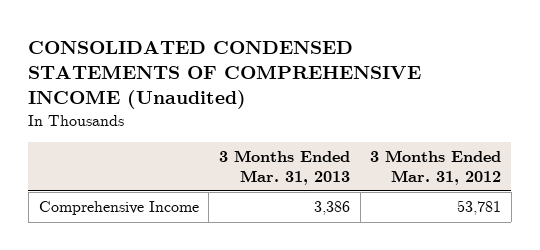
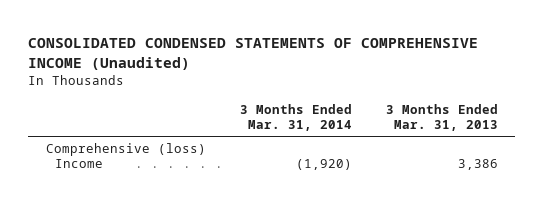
[370,150,502,185] 3 Months Ended Mar. 31, 2012 -> none
none -> [239,104,352,132] 3 Months Ended Mar. 31, 2014
[38,201,199,216] Comprehensive Income -> [45,143,206,169] Comprehensive (loss) Income

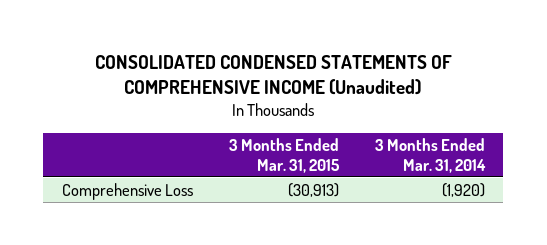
[385,104,498,132] 3 Months Ended Mar. 31, 2013 -> none
none -> [228,137,340,173] 3 Months Ended Mar. 31, 2015
[45,143,206,169] Comprehensive (loss) Income -> [61,183,193,201] Comprehensive Loss

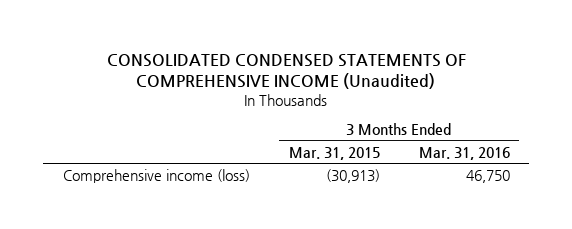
[375,137,487,173] 3 Months Ended Mar. 31, 2014 -> none
none -> [418,146,510,160] Mar. 31, 2016
[61,183,193,201] Comprehensive Loss -> [62,169,250,184] Comprehensive income (loss)

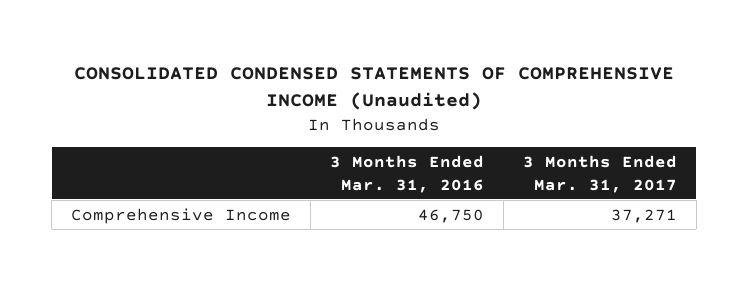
[288,146,380,160] Mar. 31, 2015 -> none
none -> [522,154,677,193] 3 Months Ended Mar. 31, 2017
[62,169,250,184] Comprehensive income (loss) -> [71,207,292,224] Comprehensive Income

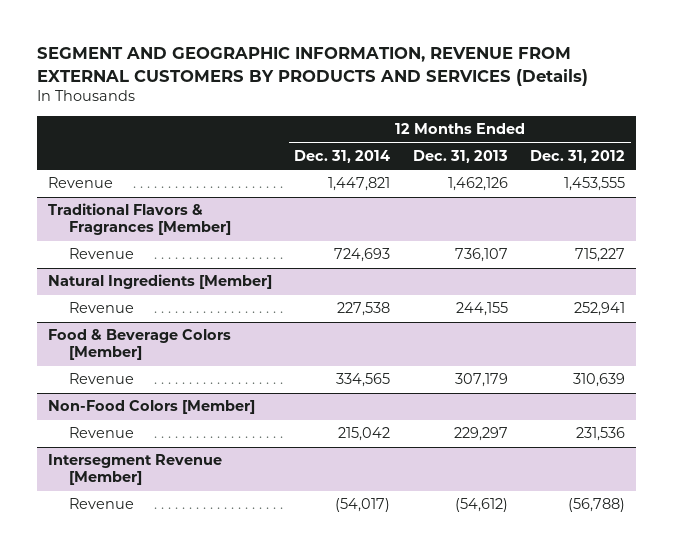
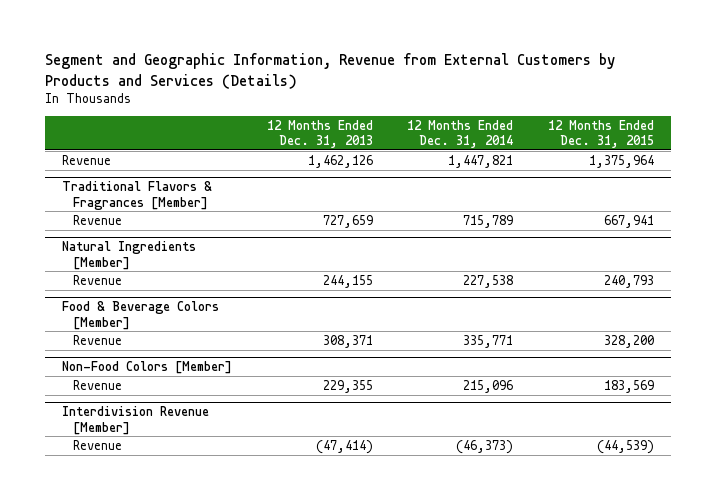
[36,47,588,86] SEGMENT AND GEOGRAPHIC INFORMATION, REVENUE FROM EXTERNAL CUSTOMERS BY PRODUCTS AND SERVICES (Details) -> [45,53,616,89] Segment and Geographic Information, Revenue from External Customers by Products and Services (Details)
[529,149,625,163] Dec. 31, 2012 -> none
none -> [547,119,654,149] 12 Months Ended Dec. 31, 2015
[334,248,391,263] 724,693 -> [463,214,514,228] 715,789
[454,248,508,263] 736,107 -> [322,214,373,228] 727,659
[336,373,391,388] 334,565 -> [463,334,514,348] 335,771
[454,373,508,388] 307,179 -> [322,334,373,348] 308,371
[338,427,391,442] 215,042 -> [463,379,514,393] 215,096
[453,427,508,442] 229,297 -> [322,379,373,393] 229,355
[47,454,222,486] Intersegment Revenue [Member] -> [62,406,210,435] Interdivision Revenue [Member]
[335,498,391,513] (54,017) -> [456,439,514,454] (46,373)
[454,498,508,513] (54,612) -> [315,439,373,454] (47,414)

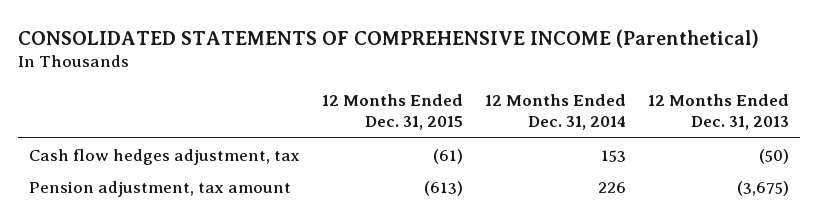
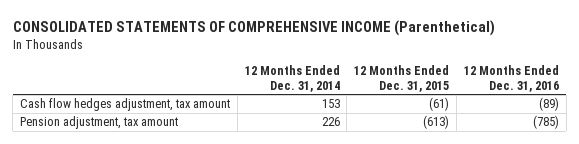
[647,94,789,131] 12 Months Ended Dec. 31, 2013 -> none
none -> [463,64,559,92] 12 Months Ended Dec. 31, 2016
[29,148,301,165] Cash flow hedges adjustment, tax -> [20,98,231,112] Cash flow hedges adjustment, tax amount

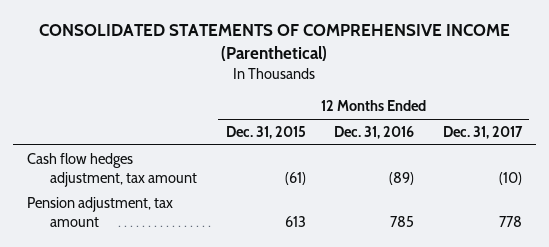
[244,64,340,92] 12 Months Ended Dec. 31, 2014 -> none
none -> [442,126,523,140] Dec. 31, 2017
[423,115,450,130] (613) -> [284,215,306,227] 613
[532,115,559,130] (785) -> [390,215,415,227] 785

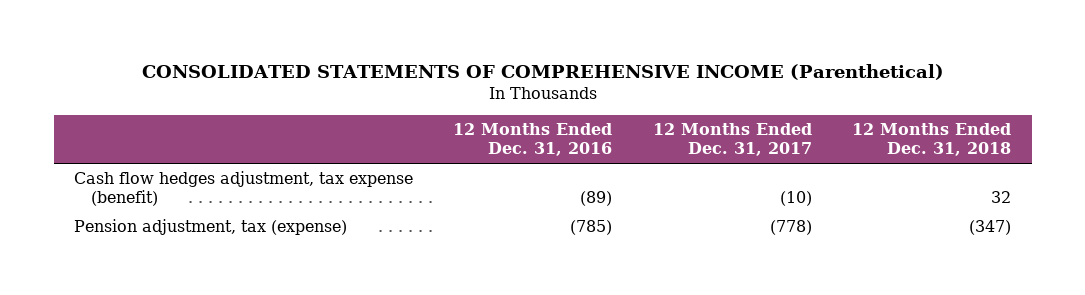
[225,126,306,140] Dec. 31, 2015 -> none
none -> [852,123,1012,157] 12 Months Ended Dec. 31, 2018
[27,152,198,187] Cash flow hedges adjustment, tax amount -> [74,171,414,207] Cash flow hedges adjustment, tax expense (benefit)
[27,196,174,227] Pension adjustment, tax amount -> [74,219,348,236] Pension adjustment, tax (expense)
[390,215,415,227] 785 -> [570,220,613,236] (785)
[498,215,522,227] 778 -> [769,220,812,236] (778)

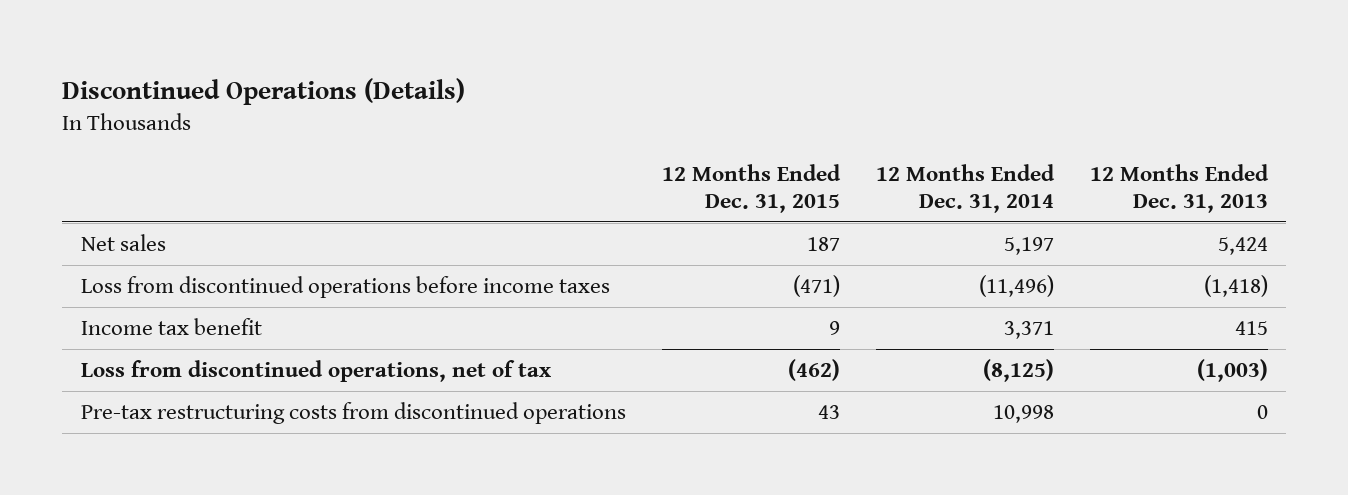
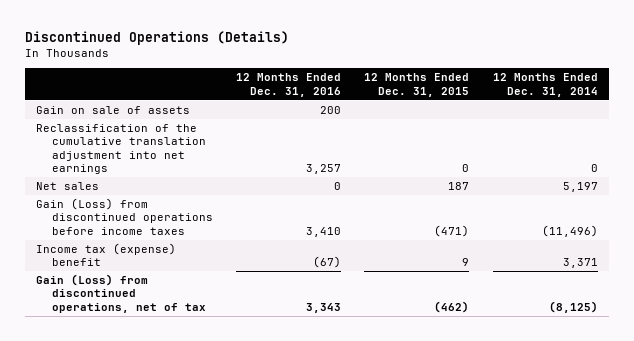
[1089,164,1269,214] 12 Months Ended Dec. 31, 2013 -> none
none -> [235,73,341,97] 12 Months Ended Dec. 31, 2016
none -> [36,106,191,115] Gain on sale of assets
none -> [36,124,206,174] Reclassification of the cumulative translation adjustment into net earnings
[80,402,626,425] Pre-tax restructuring costs from discontinued operations -> none
[80,276,610,299] Loss from discontinued operations before income taxes -> [36,198,213,235] Gain (Loss) from discontinued operations before income taxes
[80,318,262,336] Income tax benefit -> [36,243,177,267] Income tax (expense) benefit
[80,360,551,383] Loss from discontinued operations, net of tax -> [36,274,206,313] Gain (Loss) from discontinued operations, net of tax

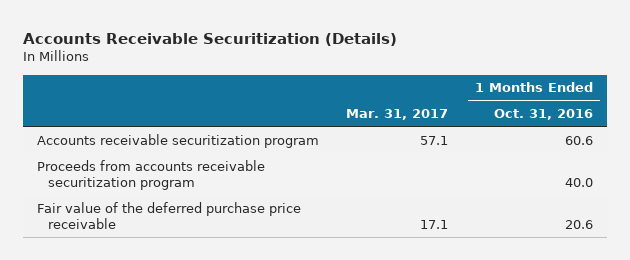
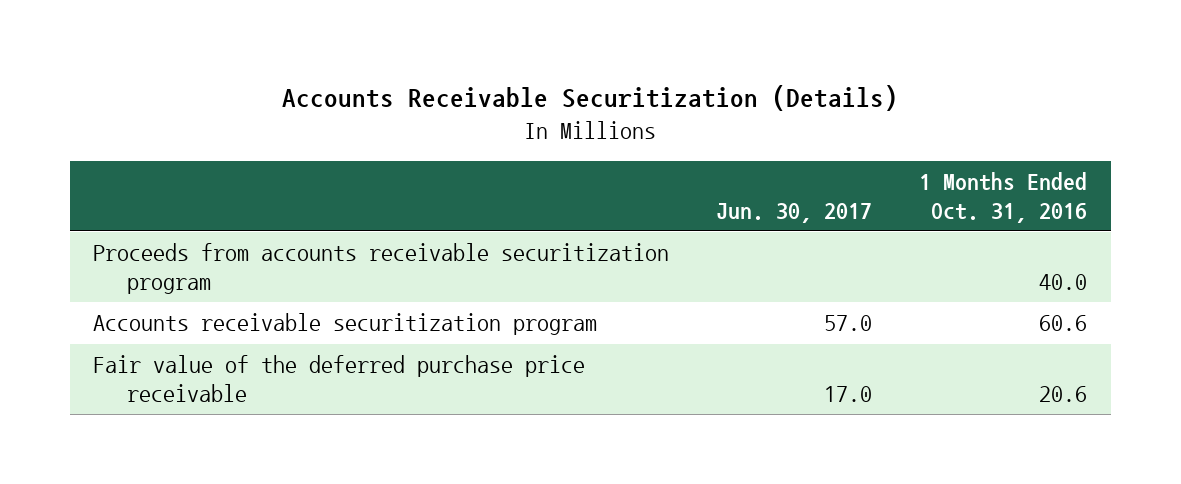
[345,109,448,121] Mar. 31, 2017 -> none
none -> [716,202,873,223] Jun. 30, 2017
[36,133,319,148] Accounts receivable securitization program -> [93,313,598,336] Accounts receivable securitization program

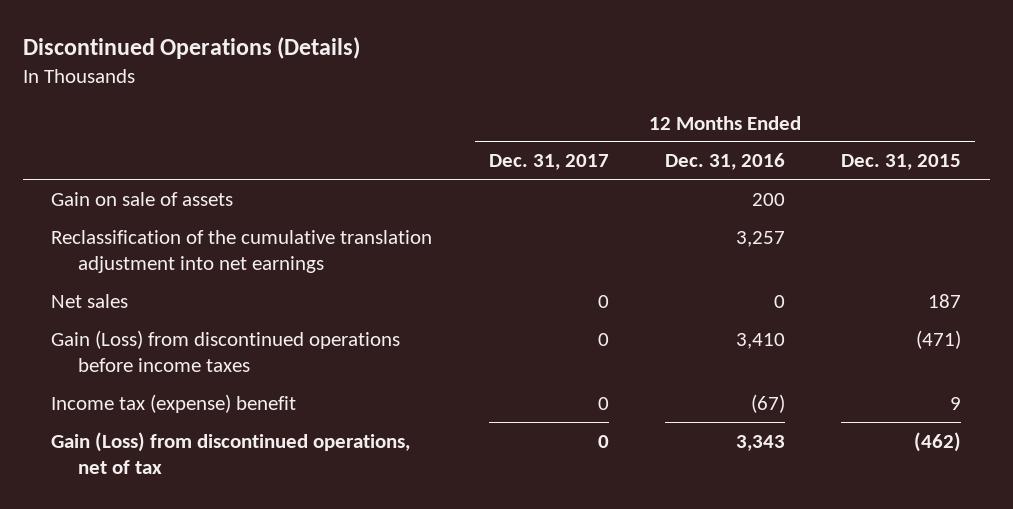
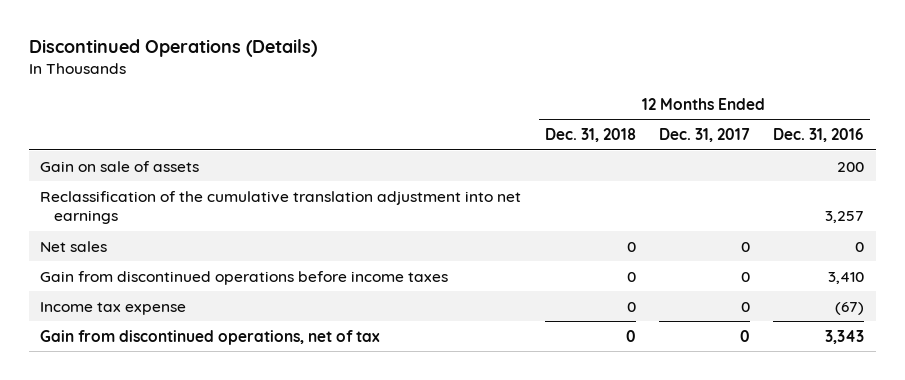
[841,154,962,171] Dec. 31, 2015 -> none
none -> [544,128,636,143] Dec. 31, 2018
[51,329,401,373] Gain (Loss) from discontinued operations before income taxes -> [40,270,449,285] Gain from discontinued operations before income taxes
[51,393,297,413] Income tax (expense) benefit -> [40,301,187,315] Income tax expense
[51,431,411,475] Gain (Loss) from discontinued operations, net of tax -> [40,329,381,345] Gain from discontinued operations, net of tax

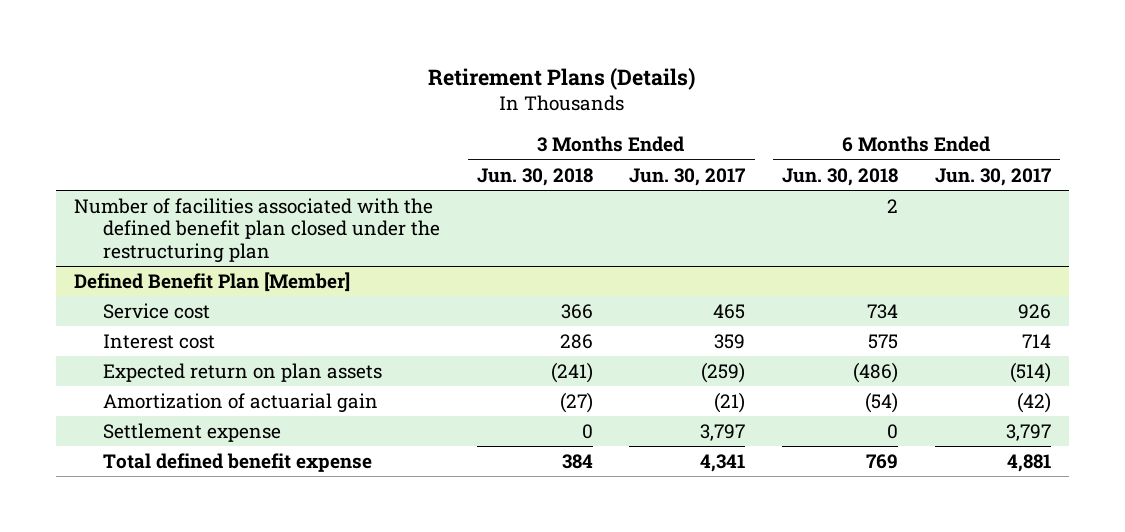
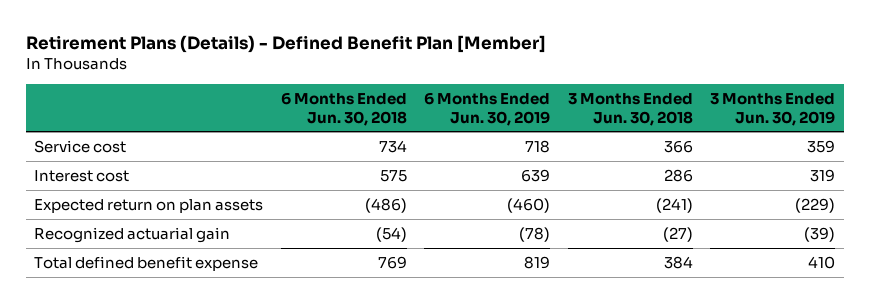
[428,67,696,90] Retirement Plans (Details) -> [25,34,546,53] Retirement Plans (Details) - Defined Benefit Plan [Member]
[629,167,746,186] Jun. 30, 2017 -> none
[934,167,1051,186] Jun. 30, 2017 -> none
none -> [424,91,551,126] 6 Months Ended Jun. 30, 2019
none -> [710,92,836,126] 3 Months Ended Jun. 30, 2019
[73,198,441,263] Number of facilities associated with the defined benefit plan closed under the restructuring plan -> none
[73,272,350,293] Defined Benefit Plan [Member] -> none
[103,423,282,443] Settlement expense -> none
[103,393,379,414] Amortization of actuarial gain -> [34,226,231,243] Recognized actuarial gain

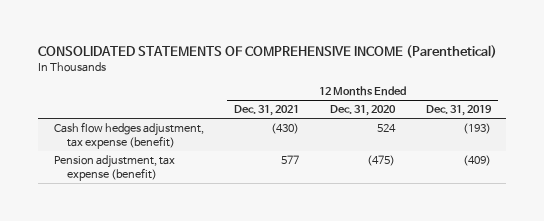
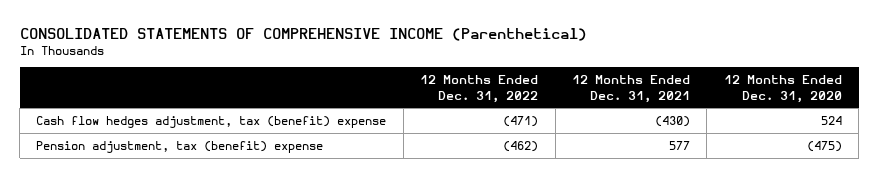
[425,105,492,117] Dec. 31, 2019 -> none
none -> [420,75,539,103] 12 Months Ended Dec. 31, 2022
[53,122,204,150] Cash flow hedges adjustment, tax expense (benefit) -> [36,115,387,128] Cash flow hedges adjustment, tax (benefit) expense
[53,155,175,182] Pension adjustment, tax expense (benefit) -> [36,140,324,153] Pension adjustment, tax (benefit) expense

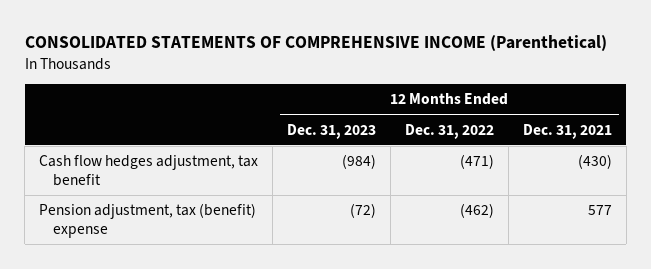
[723,75,842,103] 12 Months Ended Dec. 31, 2020 -> none
none -> [286,123,376,139] Dec. 31, 2023
[36,115,387,128] Cash flow hedges adjustment, tax (benefit) expense -> [39,155,259,187] Cash flow hedges adjustment, tax benefit

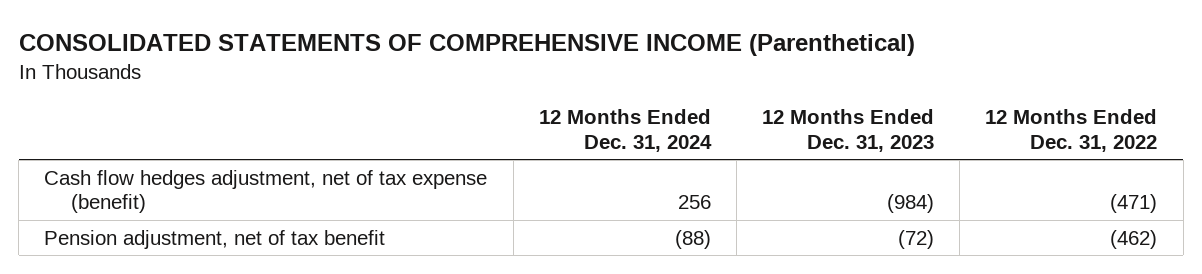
[522,123,612,139] Dec. 31, 2021 -> none
none -> [538,109,712,152] 12 Months Ended Dec. 31, 2024
[39,155,259,187] Cash flow hedges adjustment, tax benefit -> [44,169,488,214] Cash flow hedges adjustment, net of tax expense (benefit)
[39,203,257,239] Pension adjustment, tax (benefit) expense -> [44,229,386,249] Pension adjustment, net of tax benefit

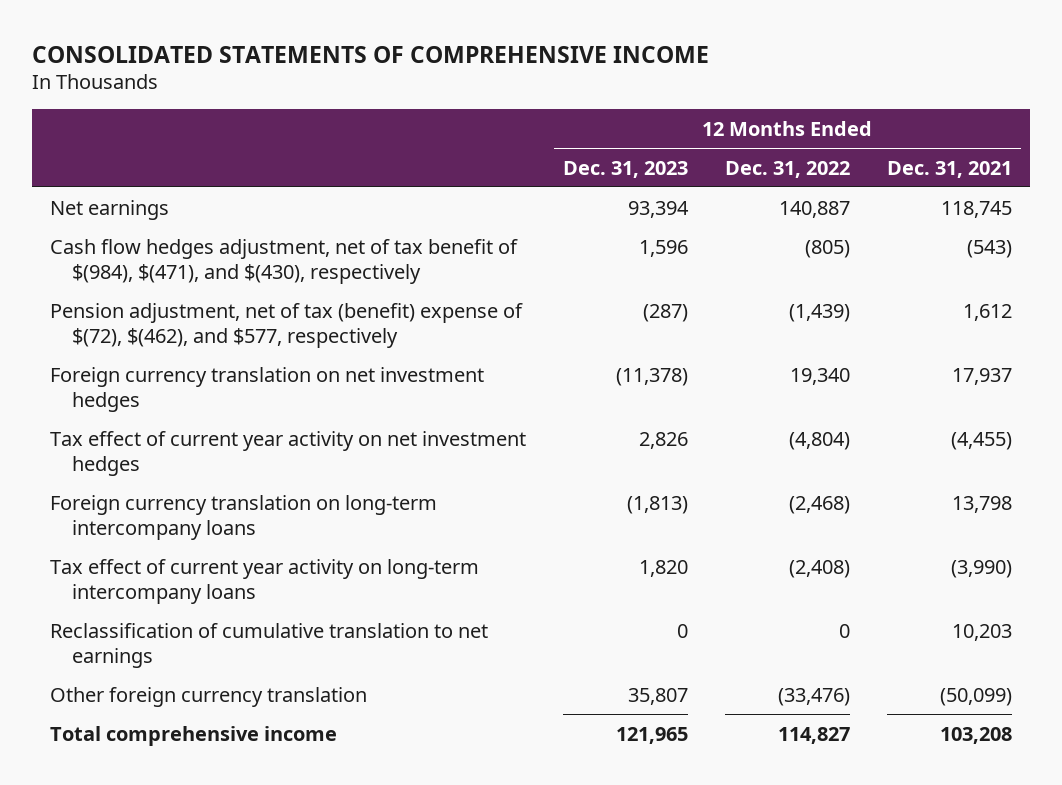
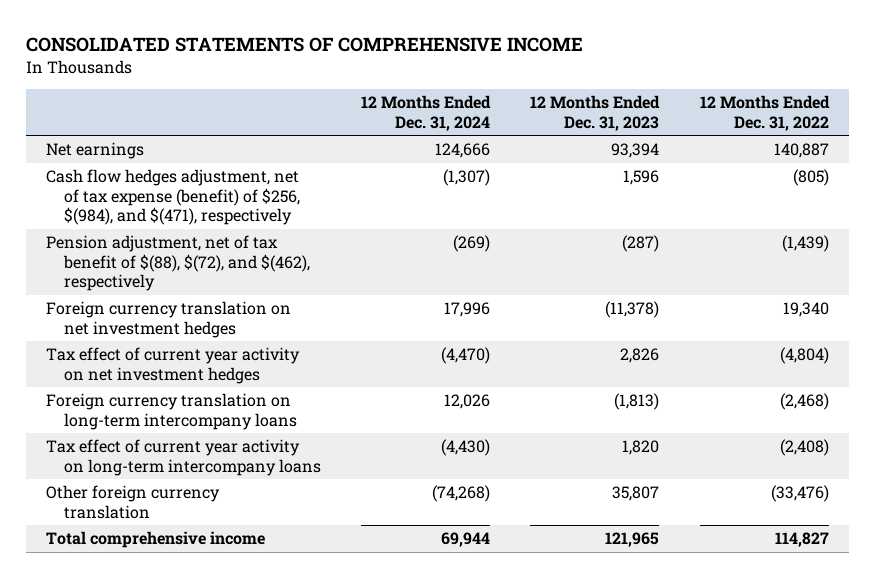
[886,160,1012,178] Dec. 31, 2021 -> none
none -> [361,95,492,131] 12 Months Ended Dec. 31, 2024
[50,238,519,284] Cash flow hedges adjustment, net of tax benefit of $(984), $(471), and $(430), respectively -> [46,169,301,226] Cash flow hedges adjustment, net of tax expense (benefit) of $256, $(984), and $(471), respectively
[50,302,524,348] Pension adjustment, net of tax (benefit) expense of $(72), $(462), and $577, respectively -> [46,235,311,292] Pension adjustment, net of tax benefit of $(88), $(72), and $(462), respectively
[50,622,489,668] Reclassification of cumulative translation to net earnings -> none

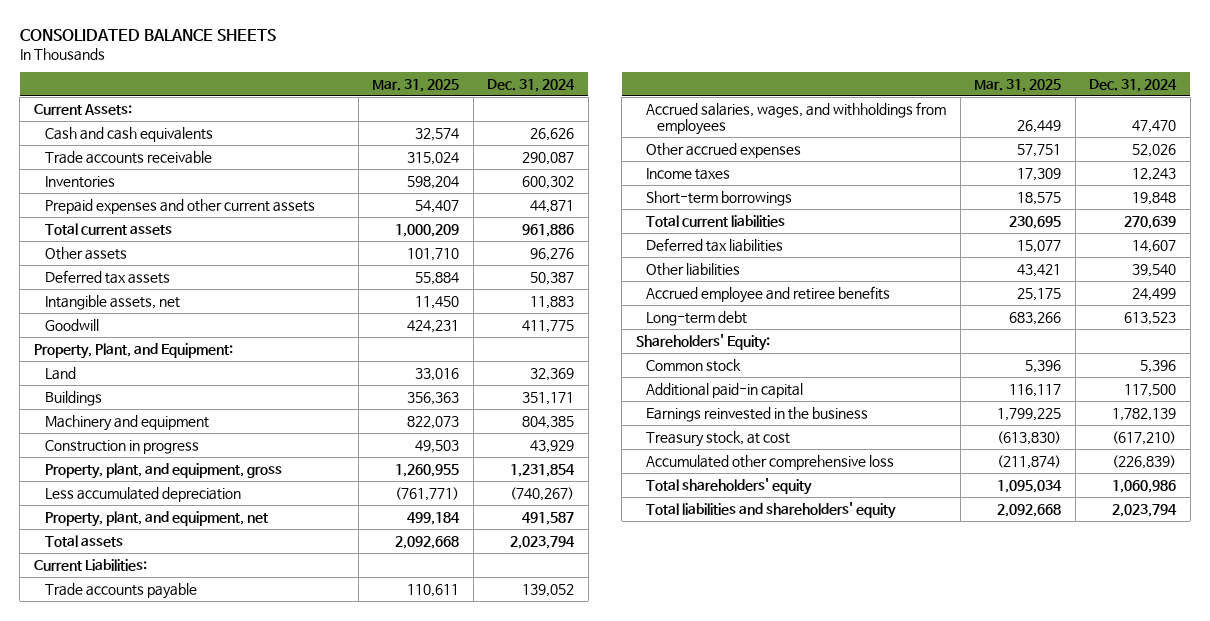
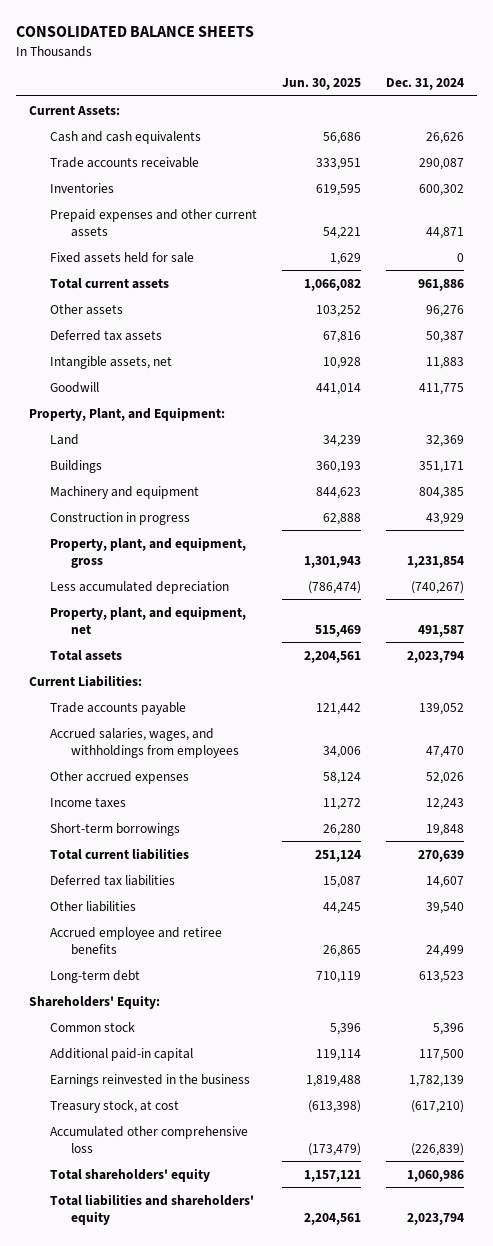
[372,78,460,92] Mar. 31, 2025 -> none
none -> [282,78,362,91] Jun. 30, 2025
none -> [50,251,195,263] Fixed assets held for sale

